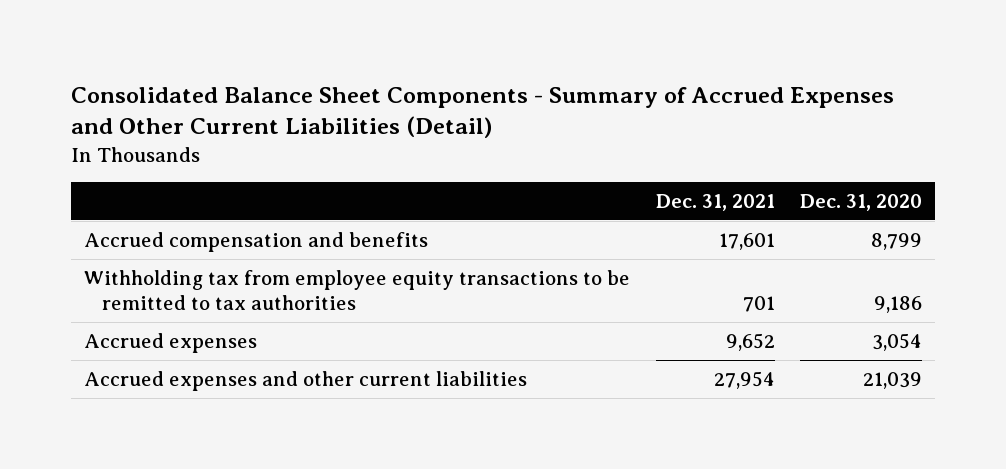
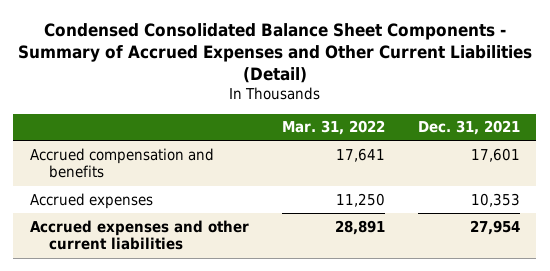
[70,86,894,139] Consolidated Balance Sheet Components - Summary of Accrued Expenses and Other Current Liabilities (Detail) -> [17,22,532,84] Condensed Consolidated Balance Sheet Components - Summary of Accrued Expenses and Other Current Liabilities (Detail)
[800,193,923,211] Dec. 31, 2020 -> none
none -> [281,120,385,136] Mar. 31, 2022
[83,269,630,311] Withholding tax from employee equity transactions to be remitted to tax authorities -> none
[725,332,775,351] 9,652 -> [470,192,520,207] 10,353

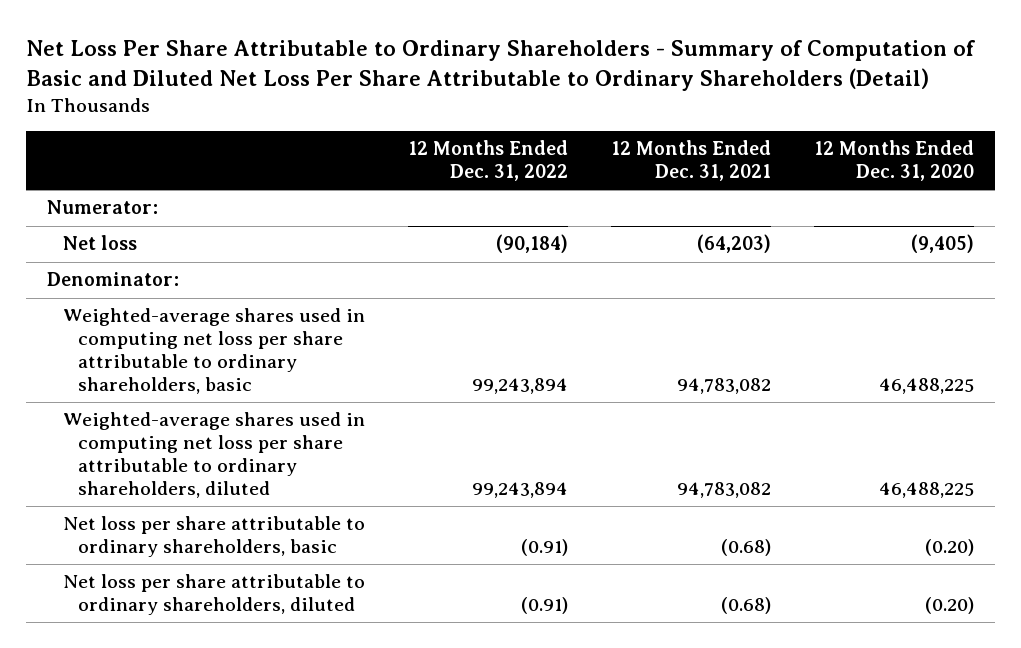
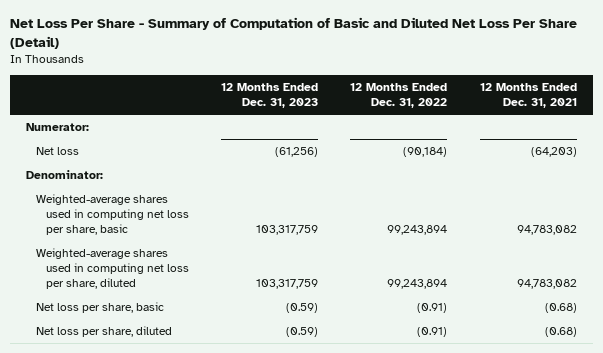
[25,39,975,91] Net Loss Per Share Attributable to Ordinary Shareholders - Summary of Computation of Basic and Diluted Net Loss Per Share Attributable to Ordinary Shareholders (Detail) -> [9,17,577,50] Net Loss Per Share - Summary of Computation of Basic and Diluted Net Loss Per Share (Detail)
[813,140,974,182] 12 Months Ended Dec. 31, 2020 -> none
none -> [221,83,319,109] 12 Months Ended Dec. 31, 2023
[62,308,365,395] Weighted-average shares used in computing net loss per share attributable to ordinary shareholders, basic -> [36,194,190,235] Weighted-average shares used in computing net loss per share, basic
[62,412,365,499] Weighted-average shares used in computing net loss per share attributable to ordinary shareholders, diluted -> [36,248,190,289] Weighted-average shares used in computing net loss per share, diluted
[62,516,365,558] Net loss per share attributable to ordinary shareholders, basic -> [36,302,165,314] Net loss per share, basic
[62,574,365,616] Net loss per share attributable to ordinary shareholders, diluted -> [36,326,173,338] Net loss per share, diluted

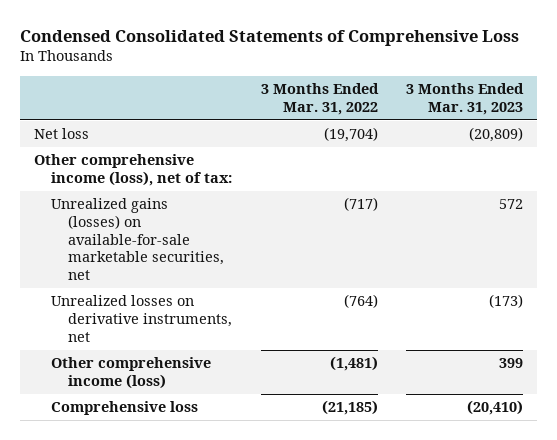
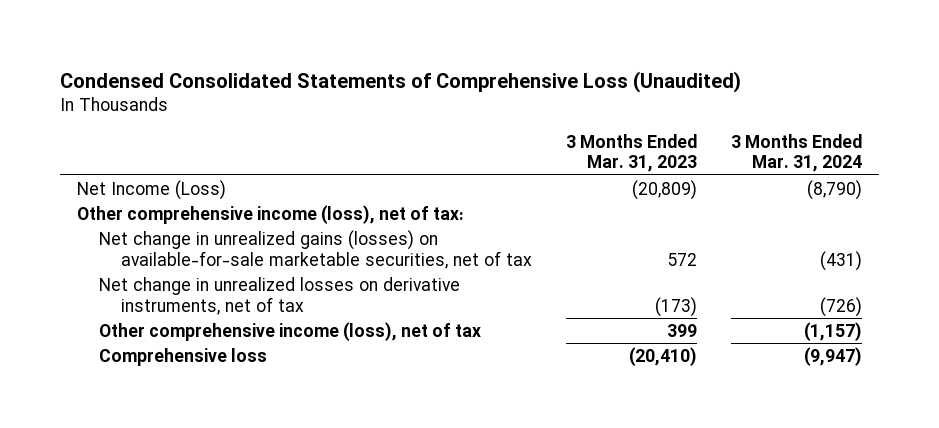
[19,30,519,47] Condensed Consolidated Statements of Comprehensive Loss -> [60,70,742,93] Condensed Consolidated Statements of Comprehensive Loss (Unaudited)
[260,83,379,115] 3 Months Ended Mar. 31, 2022 -> none
none -> [730,133,862,173] 3 Months Ended Mar. 31, 2024
[34,128,90,140] Net loss -> [77,179,227,200] Net Income (Loss)
[51,198,225,280] Unrealized gains (losses) on available-for-sale marketable securities, net -> [99,229,533,269] Net change in unrealized gains (losses) on available-for-sale marketable securities, net of tax
[51,295,233,342] Unrealized losses on derivative instruments, net -> [99,276,461,315] Net change in unrealized losses on derivative instruments, net of tax
[51,357,212,389] Other comprehensive income (loss) -> [99,321,482,341] Other comprehensive income (loss), net of tax

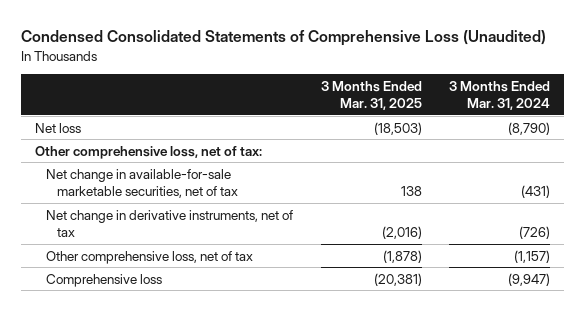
[565,133,697,173] 3 Months Ended Mar. 31, 2023 -> none
none -> [320,80,422,111] 3 Months Ended Mar. 31, 2025
[77,179,227,200] Net Income (Loss) -> [34,122,81,133] Net loss
[77,204,465,224] Other comprehensive income (loss), net of tax: -> [34,145,262,159] Other comprehensive loss, net of tax:
[99,229,533,269] Net change in unrealized gains (losses) on available-for-sale marketable securities, net of tax -> [46,168,239,199] Net change in available-for-sale marketable securities, net of tax
[99,276,461,315] Net change in unrealized losses on derivative instruments, net of tax -> [46,209,294,238] Net change in derivative instruments, net of tax
[99,321,482,341] Other comprehensive income (loss), net of tax -> [46,250,254,264] Other comprehensive loss, net of tax

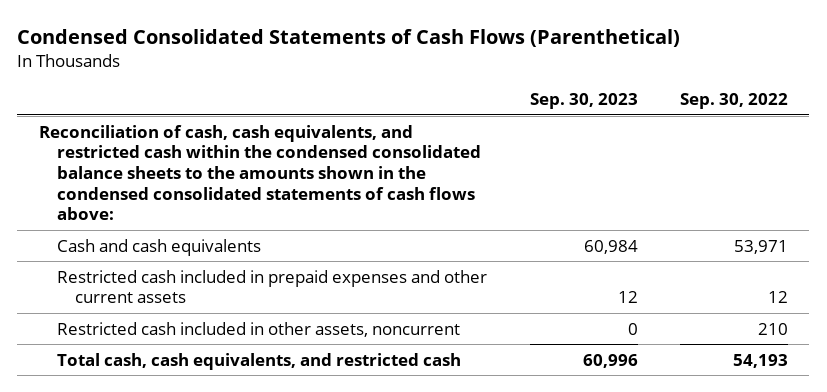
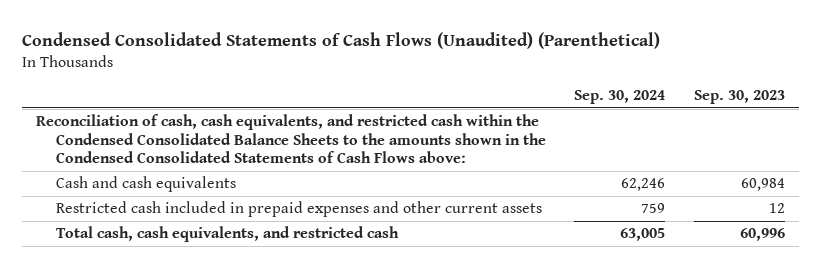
[17,28,681,47] Condensed Consolidated Statements of Cash Flows (Parenthetical) -> [21,31,660,49] Condensed Consolidated Statements of Cash Flows (Unaudited) (Parenthetical)
[680,93,789,110] Sep. 30, 2022 -> none
none -> [574,90,666,105] Sep. 30, 2024
[38,124,482,221] Reconciliation of cash, cash equivalents, and restricted cash within the condensed consolidated balance sheets to the amounts shown in the condensed consolidated statements of cash flows above: -> [35,114,546,164] Reconciliation of cash, cash equivalents, and restricted cash within the Condensed Consolidated Balance Sheets to the amounts shown in the Condensed Consolidated Statements of Cash Flows above:
[57,321,461,337] Restricted cash included in other assets, noncurrent -> none

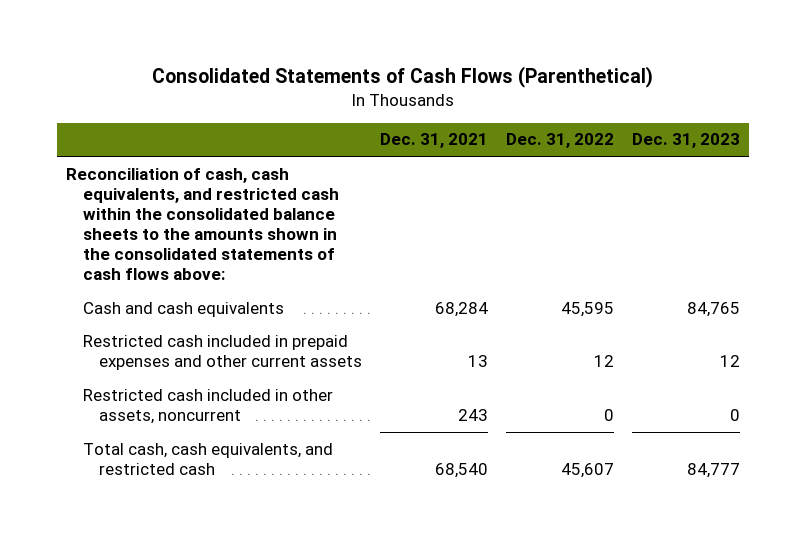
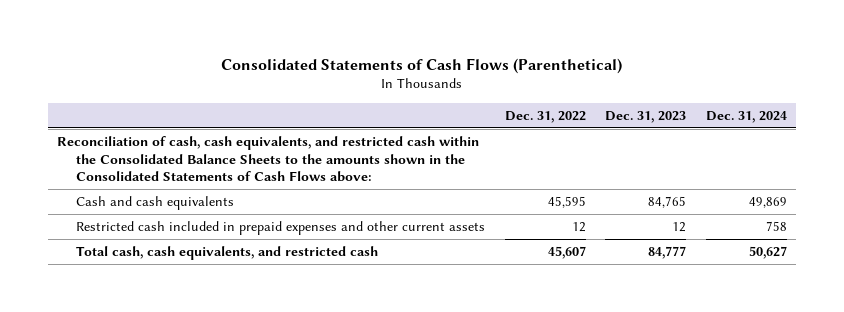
[379,133,488,149] Dec. 31, 2021 -> none
none -> [705,110,787,123] Dec. 31, 2024
[66,167,339,281] Reconciliation of cash, cash equivalents, and restricted cash within the consolidated balance sheets to the amounts shown in the consolidated statements of cash flows above: -> [57,136,480,183] Reconciliation of cash, cash equivalents, and restricted cash within the Consolidated Balance Sheets to the amounts shown in the Consolidated Statements of Cash Flows above:
[82,388,333,424] Restricted cash included in other assets, noncurrent -> none

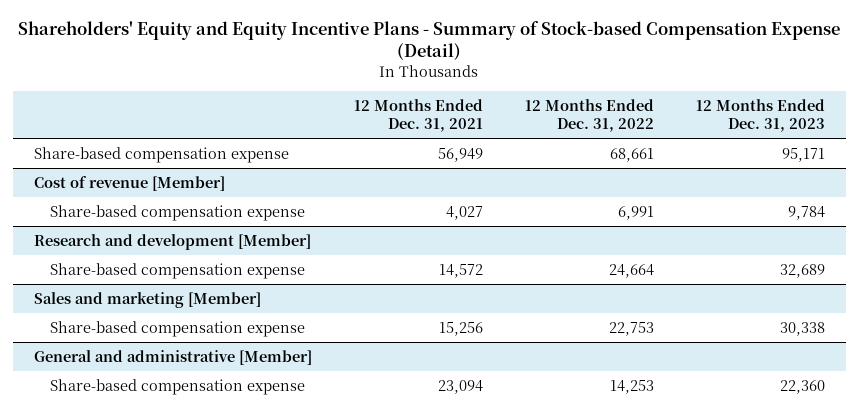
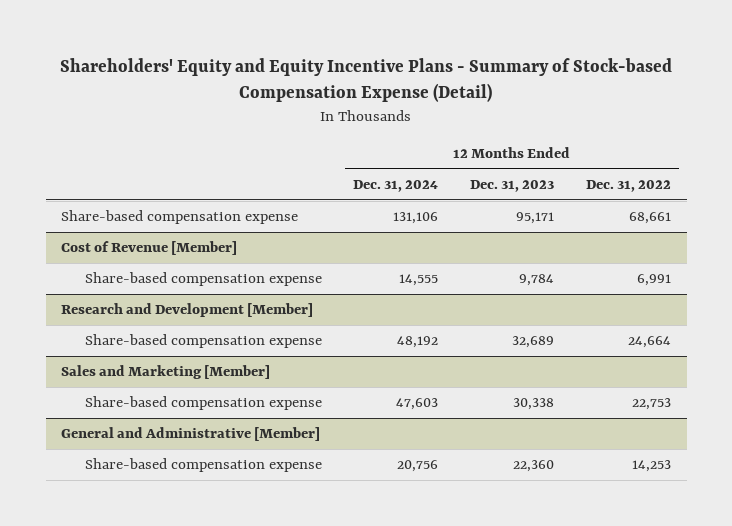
[353,98,483,132] 12 Months Ended Dec. 31, 2021 -> none
none -> [353,180,439,193] Dec. 31, 2024
[33,175,225,191] Cost of revenue [Member] -> [61,241,238,256] Cost of Revenue [Member]
[33,233,311,250] Research and development [Member] -> [61,303,314,318] Research and Development [Member]
[33,291,261,308] Sales and marketing [Member] -> [61,365,271,380] Sales and Marketing [Member]
[33,349,312,365] General and administrative [Member] -> [61,427,321,442] General and Administrative [Member]

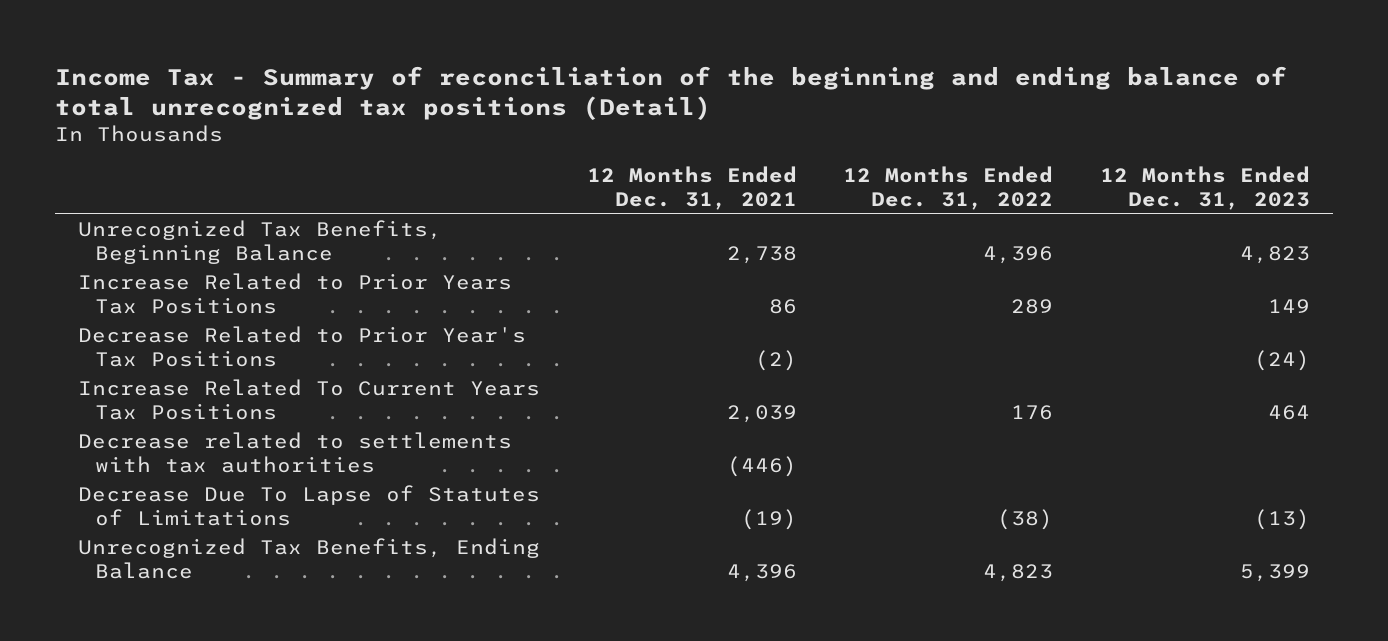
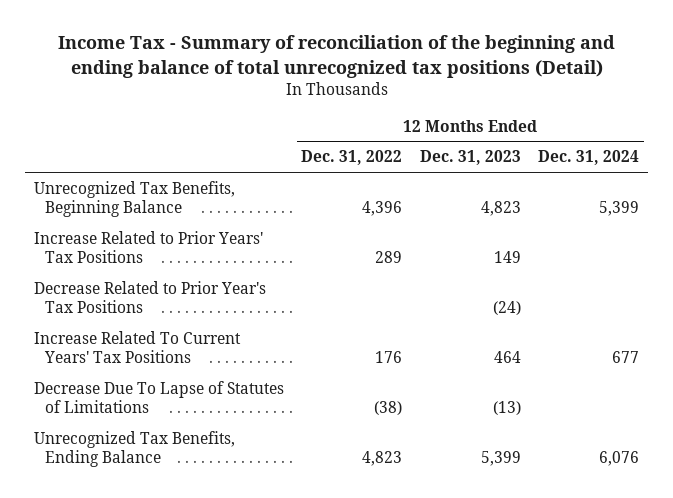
[586,166,797,211] 12 Months Ended Dec. 31, 2021 -> none
none -> [538,150,640,166] Dec. 31, 2024
[78,273,513,315] Increase Related to Prior Years Tax Positions -> [33,231,263,264] Increase Related to Prior Years' Tax Positions
[78,432,513,474] Decrease related to settlements with tax authorities -> none
[78,379,541,421] Increase Related To Current Years Tax Positions -> [33,331,241,364] Increase Related To Current Years' Tax Positions

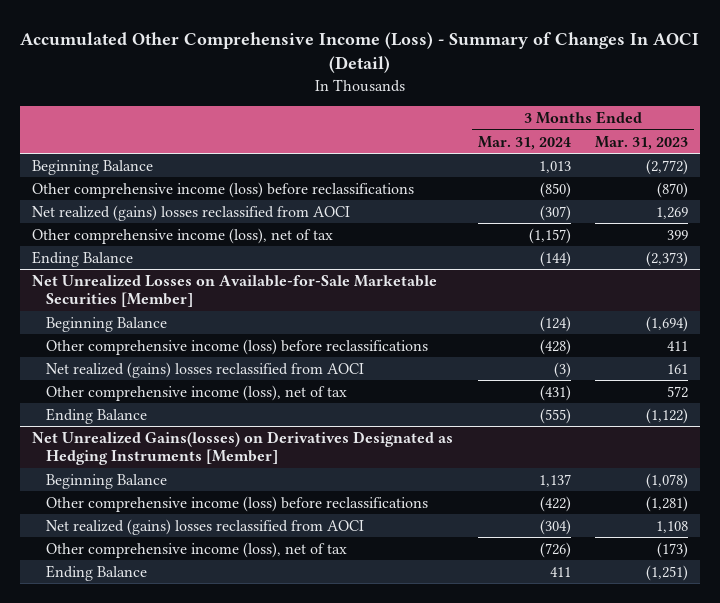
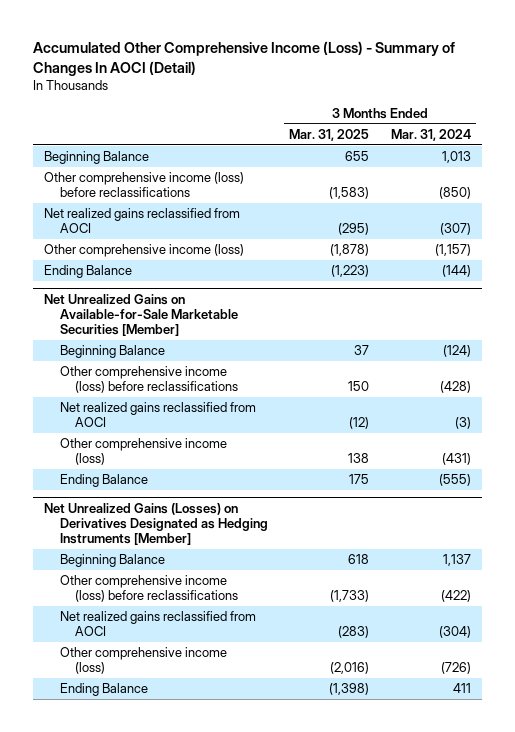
[595,135,689,150] Mar. 31, 2023 -> none
none -> [289,128,370,141] Mar. 31, 2025
[32,204,351,221] Net realized (gains) losses reclassified from AOCI -> [43,208,240,234] Net realized gains reclassified from AOCI
[32,227,334,244] Other comprehensive income (loss), net of tax -> [43,244,244,258] Other comprehensive income (loss)
[32,274,438,308] Net Unrealized Losses on Available-for-Sale Marketable Securities [Member] -> [43,293,238,337] Net Unrealized Gains on Available-for-Sale Marketable Securities [Member]
[45,361,364,378] Net realized (gains) losses reclassified from AOCI -> [59,402,256,428] Net realized gains reclassified from AOCI
[45,384,347,401] Other comprehensive income (loss), net of tax -> [59,438,227,466] Other comprehensive income (loss)
[32,430,454,466] Net Unrealized Gains(losses) on Derivatives Designated as Hedging Instruments [Member] -> [43,502,268,546] Net Unrealized Gains (Losses) on Derivatives Designated as Hedging Instruments [Member]
[45,518,364,535] Net realized (gains) losses reclassified from AOCI -> [59,611,256,637] Net realized gains reclassified from AOCI
[45,541,347,558] Other comprehensive income (loss), net of tax -> [59,647,227,675] Other comprehensive income (loss)

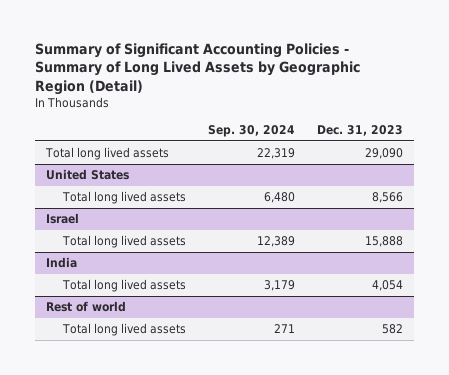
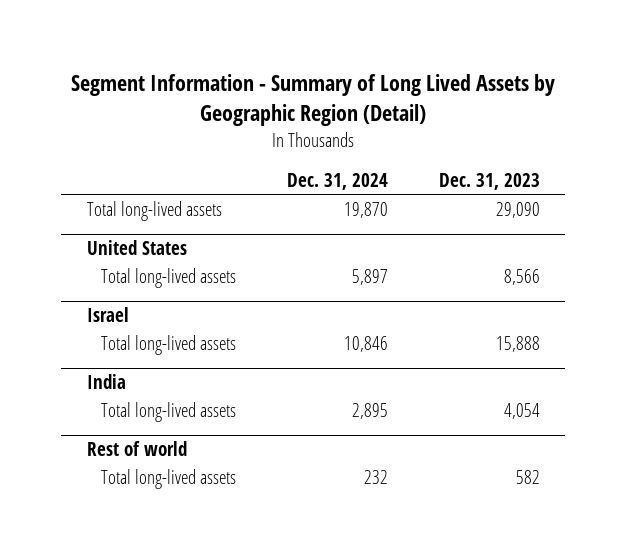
[35,42,361,95] Summary of Significant Accounting Policies - Summary of Long Lived Assets by Geographic Region (Detail) -> [71,74,556,126] Segment Information - Summary of Long Lived Assets by Geographic Region (Detail)
[208,125,296,138] Sep. 30, 2024 -> none
none -> [286,172,388,190] Dec. 31, 2024
[45,147,170,161] Total long lived assets -> [86,200,222,221] Total long-lived assets
[62,191,187,205] Total long lived assets -> [101,267,237,288] Total long-lived assets
[62,235,187,249] Total long lived assets -> [101,334,237,355] Total long-lived assets
[62,279,187,293] Total long lived assets -> [101,401,237,422] Total long-lived assets
[62,323,187,337] Total long lived assets -> [101,468,237,489] Total long-lived assets

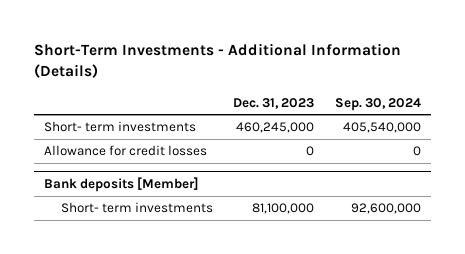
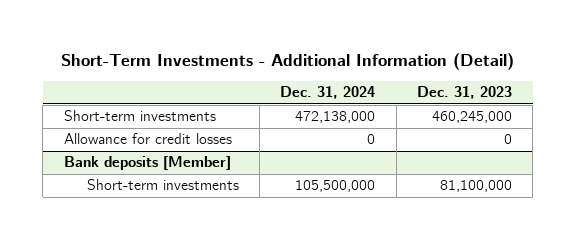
[33,43,401,79] Short-Term Investments - Additional Information (Details) -> [60,53,514,71] Short-Term Investments - Additional Information (Detail)
[334,97,421,111] Sep. 30, 2024 -> none
none -> [280,86,376,100] Dec. 31, 2024
[44,121,197,133] Short- term investments -> [63,110,216,122] Short-term investments
[60,202,213,214] Short- term investments -> [86,179,239,191] Short-term investments

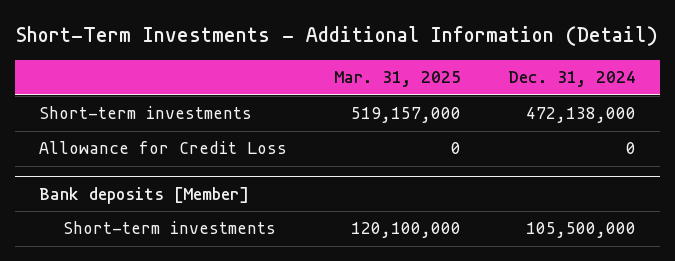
[416,86,512,100] Dec. 31, 2023 -> none
none -> [333,71,461,88] Mar. 31, 2025
[63,133,232,145] Allowance for credit losses -> [38,141,287,155] Allowance for Credit Loss

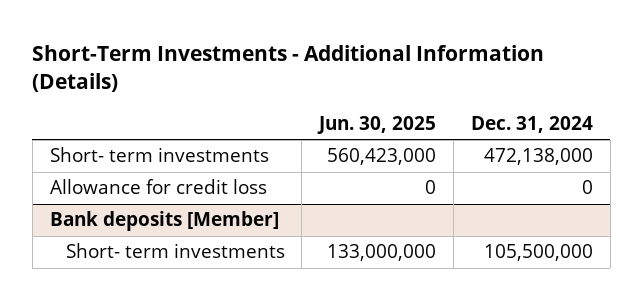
[16,26,659,47] Short-Term Investments - Additional Information (Detail) -> [32,44,545,93] Short-Term Investments - Additional Information (Details)
[333,71,461,88] Mar. 31, 2025 -> none
none -> [317,115,437,134] Jun. 30, 2025
[38,106,252,120] Short-term investments -> [49,147,269,163] Short- term investments
[38,141,287,155] Allowance for Credit Loss -> [49,179,267,195] Allowance for credit loss
[62,221,276,235] Short-term investments -> [65,243,285,259] Short- term investments

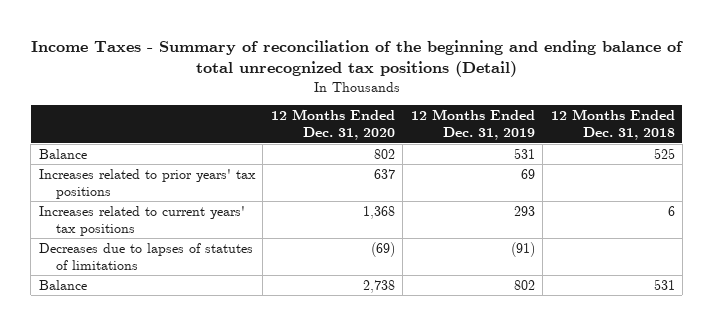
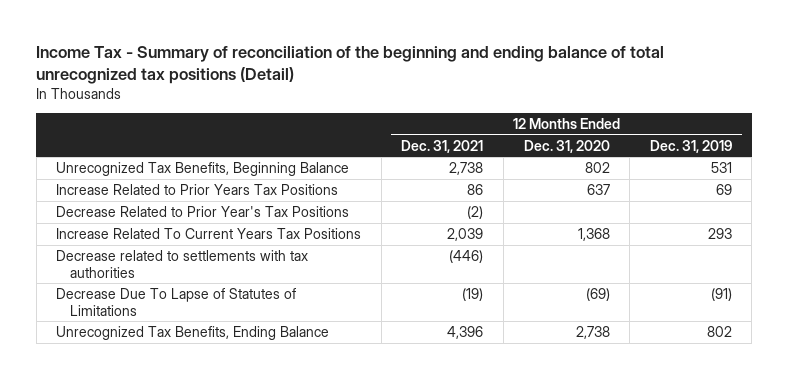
[30,40,683,78] Income Taxes - Summary of reconciliation of the beginning and ending balance of total unrecognized tax positions (Detail) -> [36,46,665,85] Income Tax - Summary of reconciliation of the beginning and ending balance of total unrecognized tax positions (Detail)
[550,109,675,141] 12 Months Ended Dec. 31, 2018 -> none
none -> [401,139,484,153] Dec. 31, 2021
[38,148,87,159] Balance -> [56,161,350,176] Unrecognized Tax Benefits, Beginning Balance
[38,168,256,199] Increases related to prior years' tax positions -> [56,183,339,195] Increase Related to Prior Years Tax Positions
none -> [56,205,350,217] Decrease Related to Prior Year's Tax Positions
[38,205,245,236] Increases related to current years' tax positions -> [56,227,362,239] Increase Related To Current Years Tax Positions
none -> [56,249,309,278] Decrease related to settlements with tax authorities
[38,242,253,270] Decreases due to lapses of statutes of limitations -> [56,287,297,316] Decrease Due To Lapse of Statutes of Limitations
[38,279,87,290] Balance -> [56,325,330,340] Unrecognized Tax Benefits, Ending Balance

